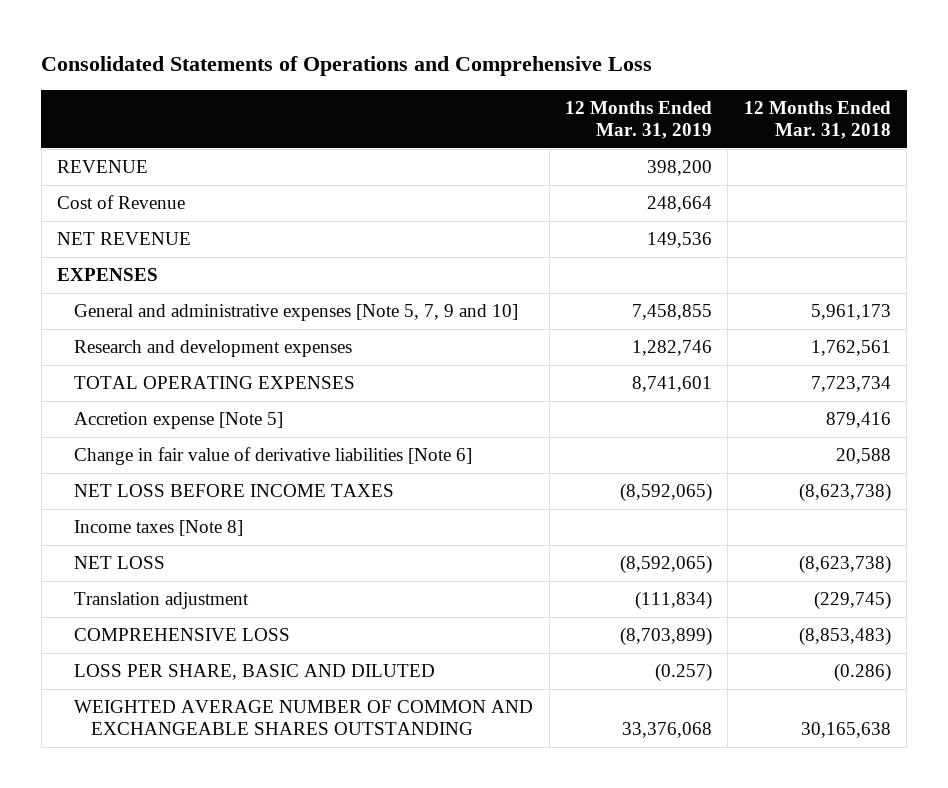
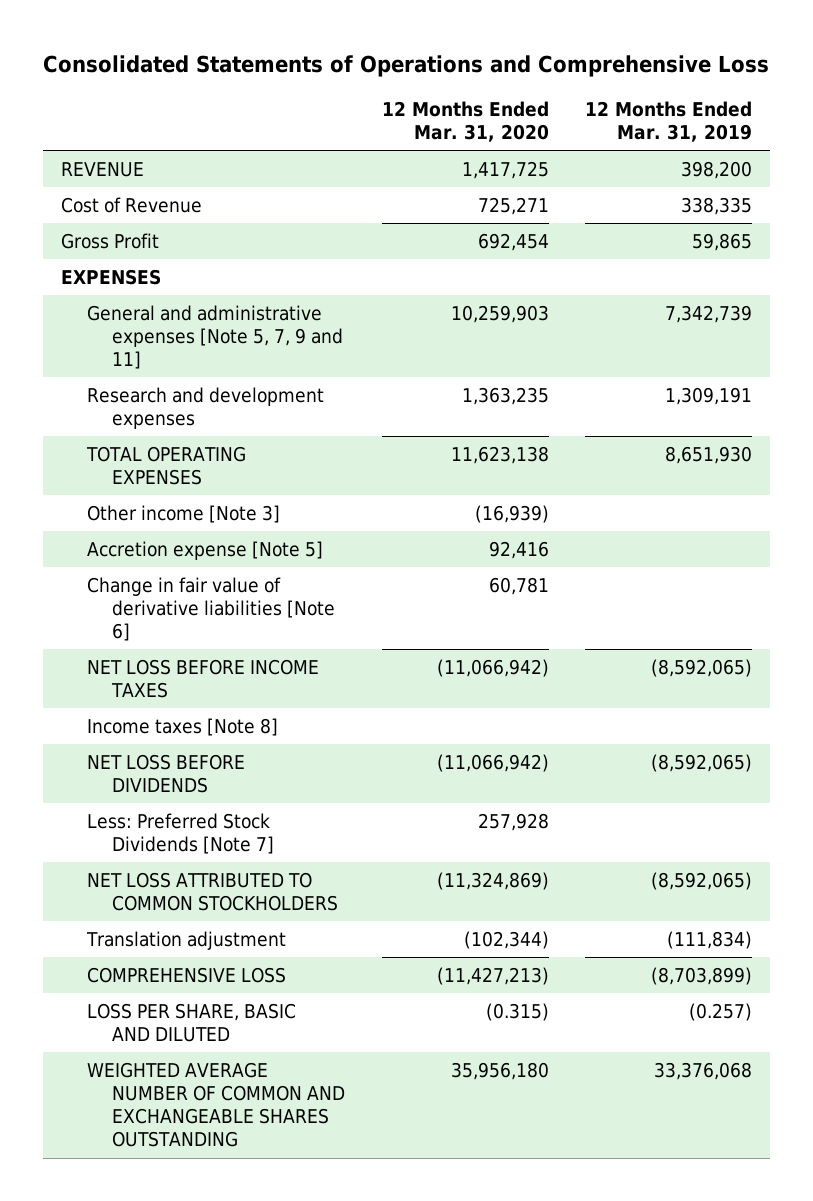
[743,101,891,139] 12 Months Ended Mar. 31, 2018 -> none
none -> [381,101,549,143] 12 Months Ended Mar. 31, 2020
[57,232,192,246] NET REVENUE -> none
[647,196,713,213] 248,664 -> [680,197,752,216] 338,335
none -> [60,233,159,250] Gross Profit
[74,304,519,322] General and administrative expenses [Note 5, 7, 9 and 10] -> [86,305,344,370] General and administrative expenses [Note 5, 7, 9 and 11]
[632,304,713,321] 7,458,855 -> [664,305,752,324] 7,342,739
[632,340,713,357] 1,282,746 -> [664,387,752,406] 1,309,191
[632,376,713,393] 8,741,601 -> [664,446,752,465] 8,651,930
none -> [86,505,280,524] Other income [Note 3]
[74,556,166,570] NET LOSS -> [86,754,245,794] NET LOSS BEFORE DIVIDENDS
none -> [86,813,275,855] Less: Preferred Stock Dividends [Note 7]
none -> [86,872,339,912] NET LOSS ATTRIBUTED TO COMMON STOCKHOLDERS

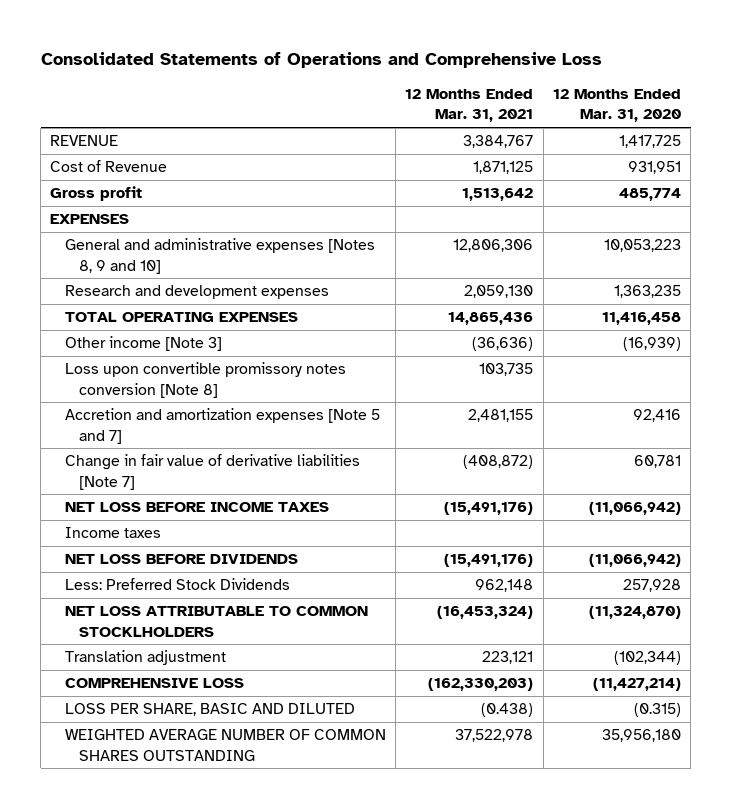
[584,101,752,143] 12 Months Ended Mar. 31, 2019 -> none
none -> [405,89,534,123] 12 Months Ended Mar. 31, 2021
[477,197,549,216] 725,271 -> [628,161,682,175] 931,951
[60,233,159,250] Gross Profit -> [50,186,143,202] Gross profit
[477,233,549,252] 692,454 -> [619,188,682,202] 485,774
[86,305,344,370] General and administrative expenses [Note 5, 7, 9 and 11] -> [64,238,375,274] General and administrative expenses [Notes 8, 9 and 10]
[450,305,549,324] 10,259,903 -> [604,239,682,253] 10,053,223
[450,446,549,465] 11,623,138 -> [602,312,682,326] 11,416,458
none -> [64,362,346,398] Loss upon convertible promissory notes conversion [Note 8]
[86,541,323,561] Accretion expense [Note 5] -> [64,408,380,444] Accretion and amortization expenses [Note 5 and 7]
[86,577,336,642] Change in fair value of derivative liabilities [Note 6] -> [64,454,360,490] Change in fair value of derivative liabilities [Note 7]
[86,718,278,737] Income taxes [Note 8] -> [64,527,161,539] Income taxes
[86,813,275,855] Less: Preferred Stock Dividends [Note 7] -> [64,578,290,591] Less: Preferred Stock Dividends
[86,872,339,912] NET LOSS ATTRIBUTED TO COMMON STOCKHOLDERS -> [64,606,368,637] NET LOSS ATTRIBUTABLE TO COMMON STOCKLHOLDERS
[436,872,549,891] (11,324,869) -> [589,606,682,620] (11,324,870)
[436,967,549,986] (11,427,213) -> [593,678,682,692] (11,427,214)
[86,1062,346,1148] WEIGHTED AVERAGE NUMBER OF COMMON AND EXCHANGEABLE SHARES OUTSTANDING -> [64,729,386,761] WEIGHTED AVERAGE NUMBER OF COMMON SHARES OUTSTANDING

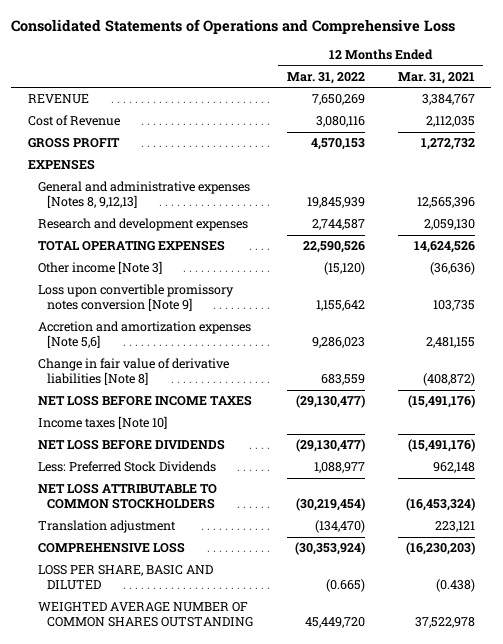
[553,89,682,123] 12 Months Ended Mar. 31, 2020 -> none
none -> [286,71,365,84] Mar. 31, 2022
[473,161,534,175] 1,871,125 -> [425,116,475,128] 2,112,035
[50,186,143,202] Gross profit -> [27,137,120,149] GROSS PROFIT
[462,188,534,202] 1,513,642 -> [420,138,475,151] 1,272,732
[64,238,375,274] General and administrative expenses [Notes 8, 9 and 10] -> [37,181,250,209] General and administrative expenses [Notes 8, 9,12,13]
[453,239,534,253] 12,806,306 -> [416,197,475,209] 12,565,396
[448,312,534,326] 14,865,436 -> [413,241,475,254] 14,624,526
[64,362,346,398] Loss upon convertible promissory notes conversion [Note 8] -> [37,284,234,312] Loss upon convertible promissory notes conversion [Note 9]
[64,408,380,444] Accretion and amortization expenses [Note 5 and 7] -> [37,321,251,349] Accretion and amortization expenses [Note 5,6]
[64,454,360,490] Change in fair value of derivative liabilities [Note 7] -> [37,358,229,386] Change in fair value of derivative liabilities [Note 8]
[64,527,161,539] Income taxes -> [37,416,167,430] Income taxes [Note 10]
[64,606,368,637] NET LOSS ATTRIBUTABLE TO COMMON STOCKLHOLDERS -> [37,483,217,510] NET LOSS ATTRIBUTABLE TO COMMON STOCKHOLDERS
[428,678,534,692] (162,330,203) -> [405,542,475,556] (16,230,203)

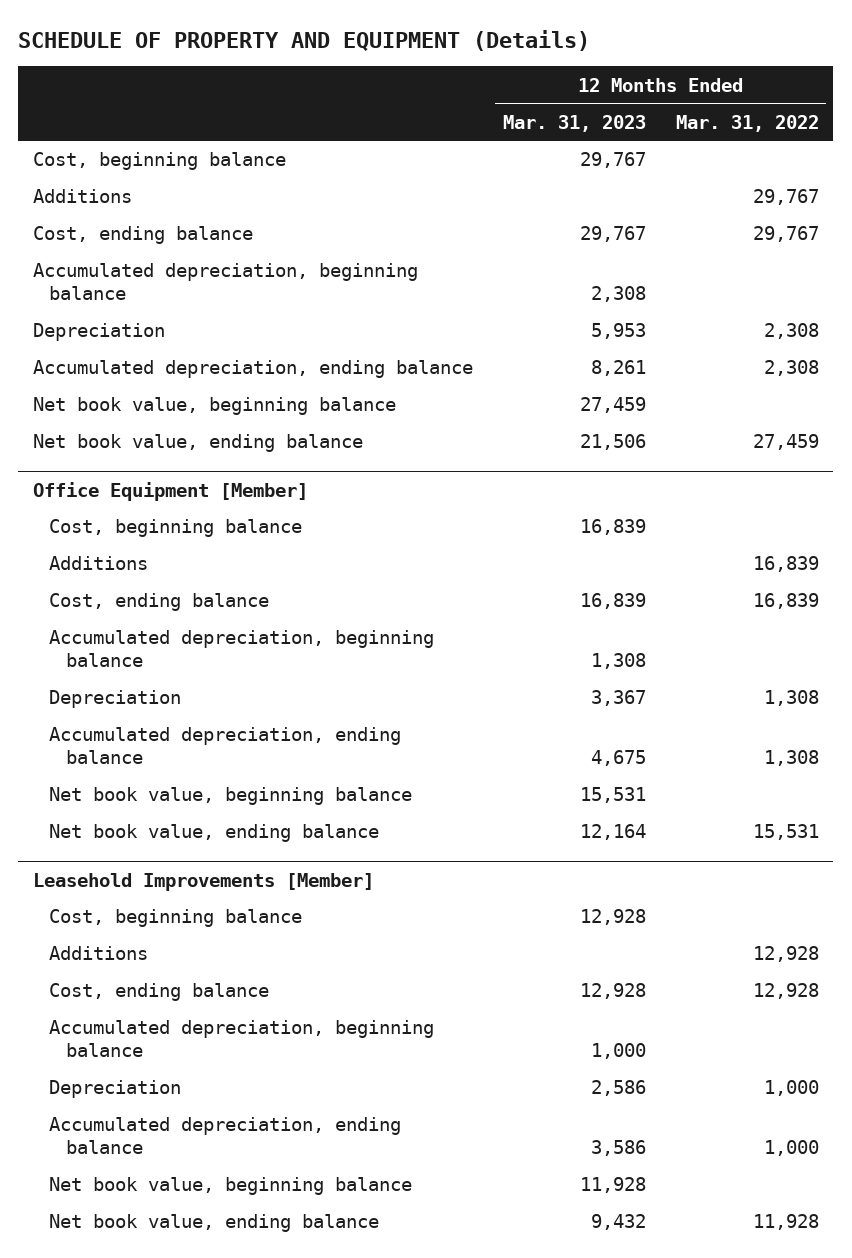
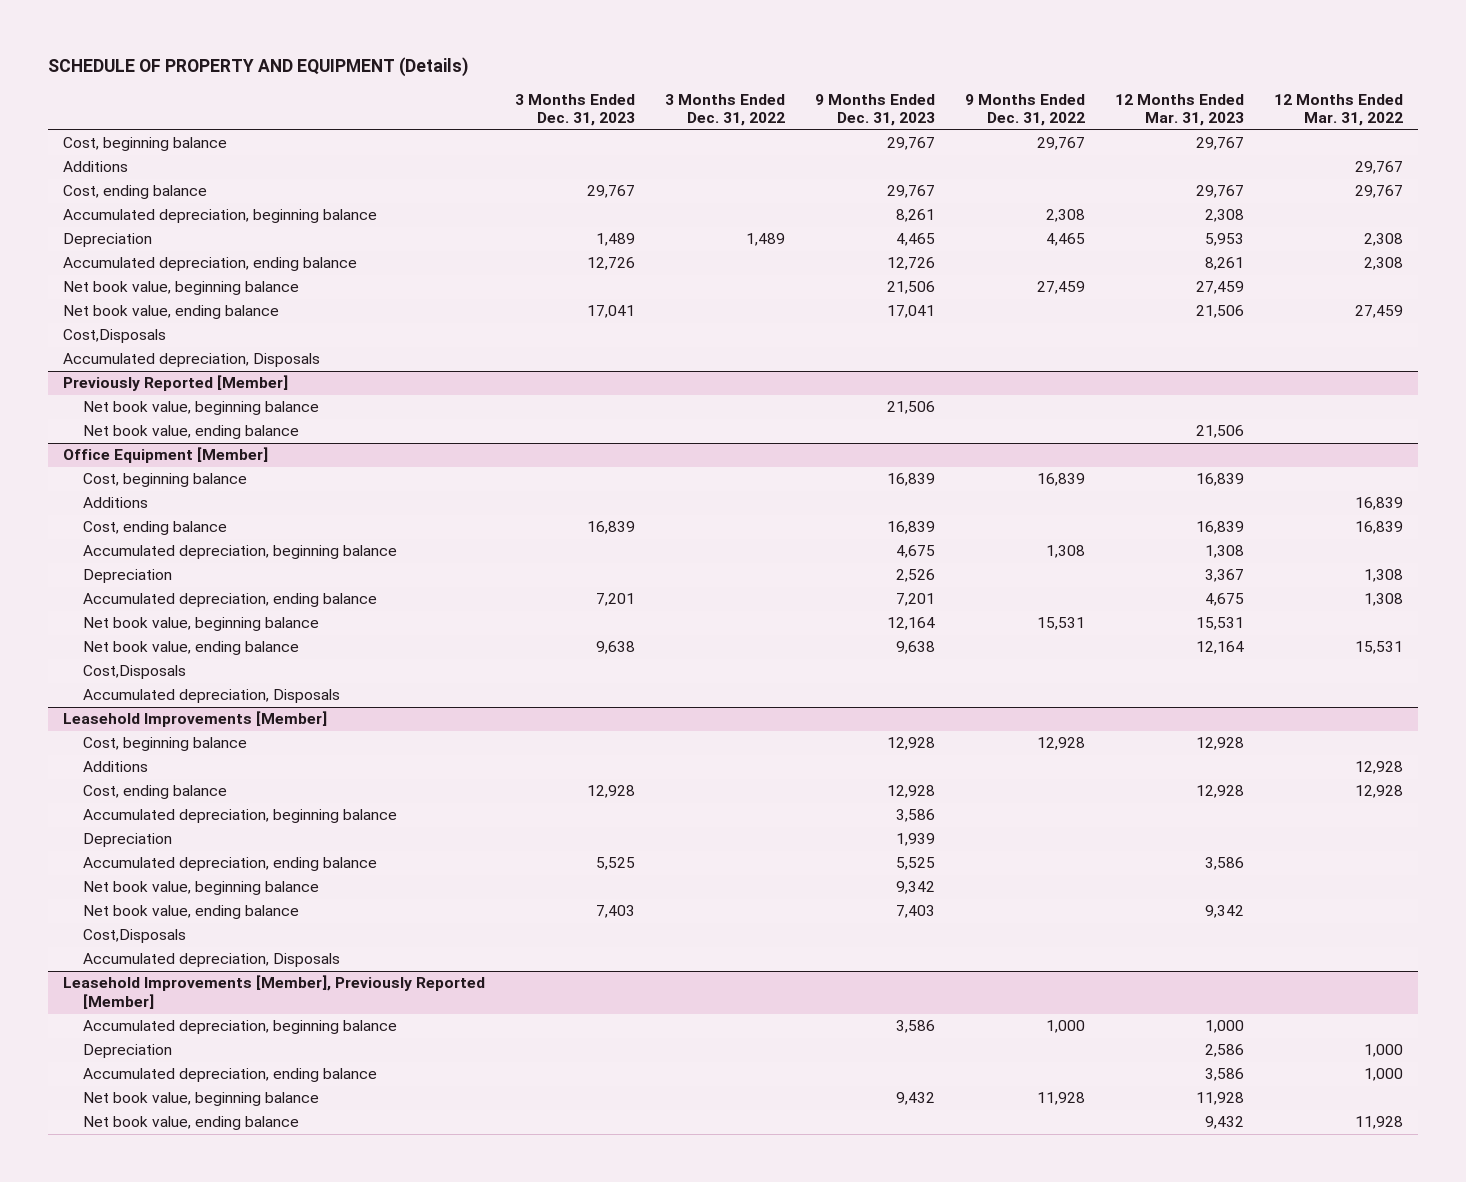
none -> [514,93,635,127] 3 Months Ended Dec. 31, 2023
none -> [664,93,785,127] 3 Months Ended Dec. 31, 2022
none -> [814,93,935,127] 9 Months Ended Dec. 31, 2023
none -> [964,93,1085,127] 9 Months Ended Dec. 31, 2022
none -> [62,329,166,344] Cost,Disposals
none -> [62,353,320,368] Accumulated depreciation, Disposals
none -> [62,375,288,392] Previously Reported [Member]
none -> [82,401,319,416] Net book value, beginning balance
none -> [82,425,299,440] Net book value, ending balance
none -> [82,665,186,680] Cost,Disposals
none -> [82,689,340,704] Accumulated depreciation, Disposals
none -> [82,809,397,824] Accumulated depreciation, beginning balance
none -> [82,833,172,848] Depreciation
none -> [82,857,377,872] Accumulated depreciation, ending balance
none -> [82,881,319,896] Net book value, beginning balance
none -> [82,905,299,920] Net book value, ending balance
none -> [82,929,186,944] Cost,Disposals
none -> [82,953,340,968] Accumulated depreciation, Disposals
none -> [62,975,485,1010] Leasehold Improvements [Member], Previously Reported [Member]

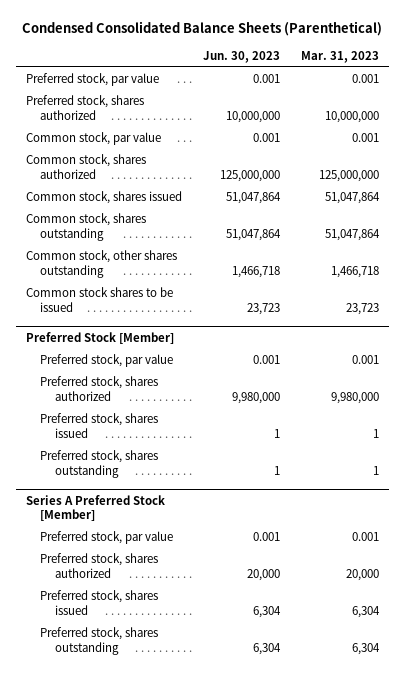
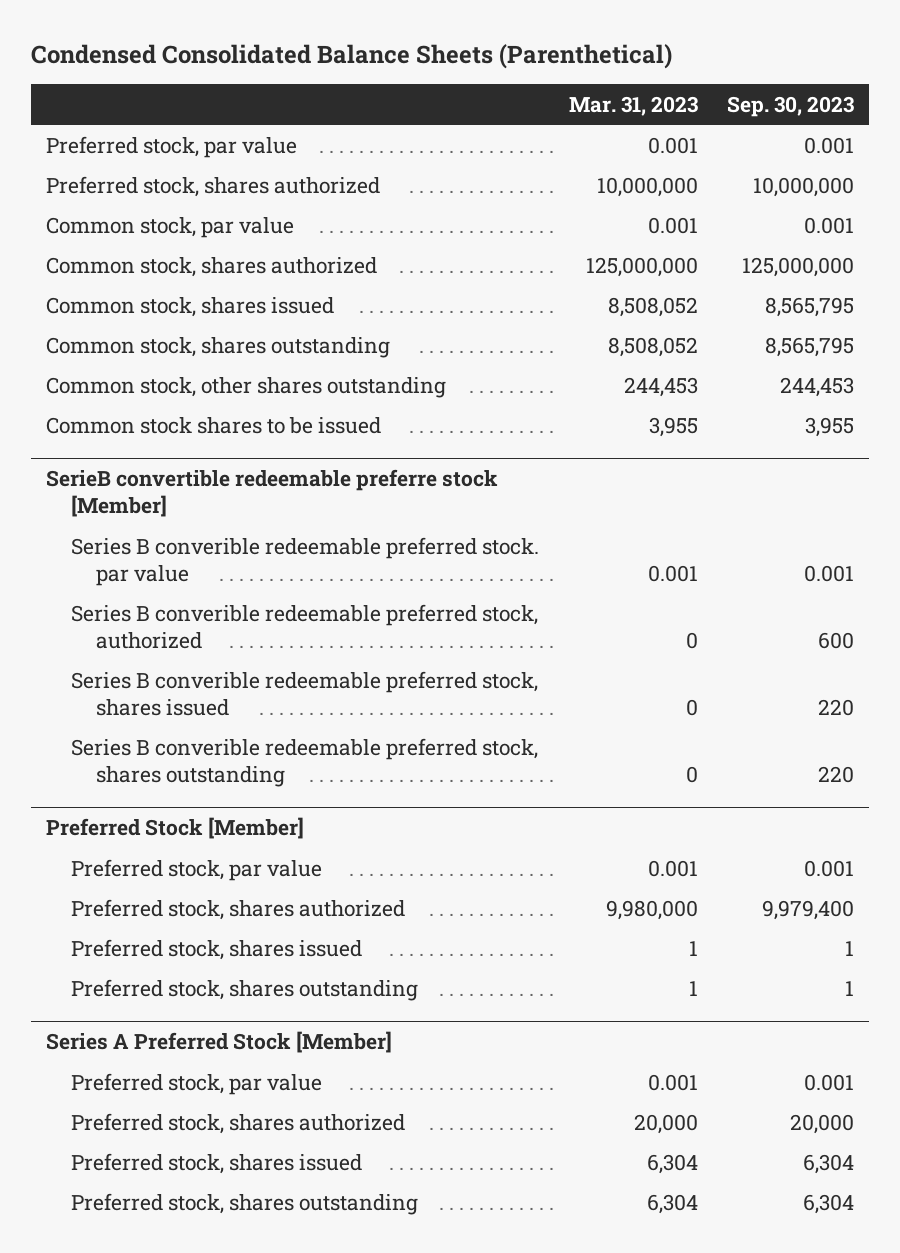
[202,50,280,63] Jun. 30, 2023 -> none
none -> [727,95,855,117] Sep. 30, 2023
[324,192,380,205] 51,047,864 -> [607,296,698,317] 8,508,052
[324,228,380,241] 51,047,864 -> [607,336,698,357] 8,508,052
[330,265,379,278] 1,466,718 -> [623,376,698,397] 244,453
[345,302,379,315] 23,723 -> [648,416,698,437] 3,955
none -> [45,469,498,518] SerieB convertible redeemable preferre stock [Member]
none -> [70,536,539,586] Series B converible redeemable preferred stock. par value
none -> [70,603,538,649] Series B converible redeemable preferred stock, authorized
none -> [70,670,538,716] Series B converible redeemable preferred stock, shares issued
none -> [70,737,538,787] Series B converible redeemable preferred stock, shares outstanding

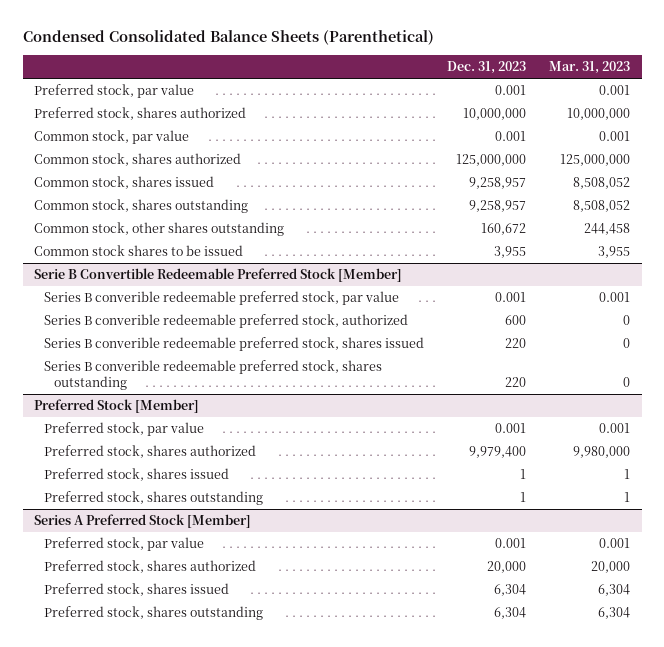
[727,95,855,117] Sep. 30, 2023 -> none
none -> [447,60,527,74] Dec. 31, 2023
[623,376,698,397] 244,453 -> [584,223,631,236] 244,458
[45,469,498,518] SerieB convertible redeemable preferre stock [Member] -> [34,268,403,283] Serie B Convertible Redeemable Preferred Stock [Member]
[70,536,539,586] Series B converible redeemable preferred stock. par value -> [44,291,400,306] Series B converible redeemable preferred stock, par value

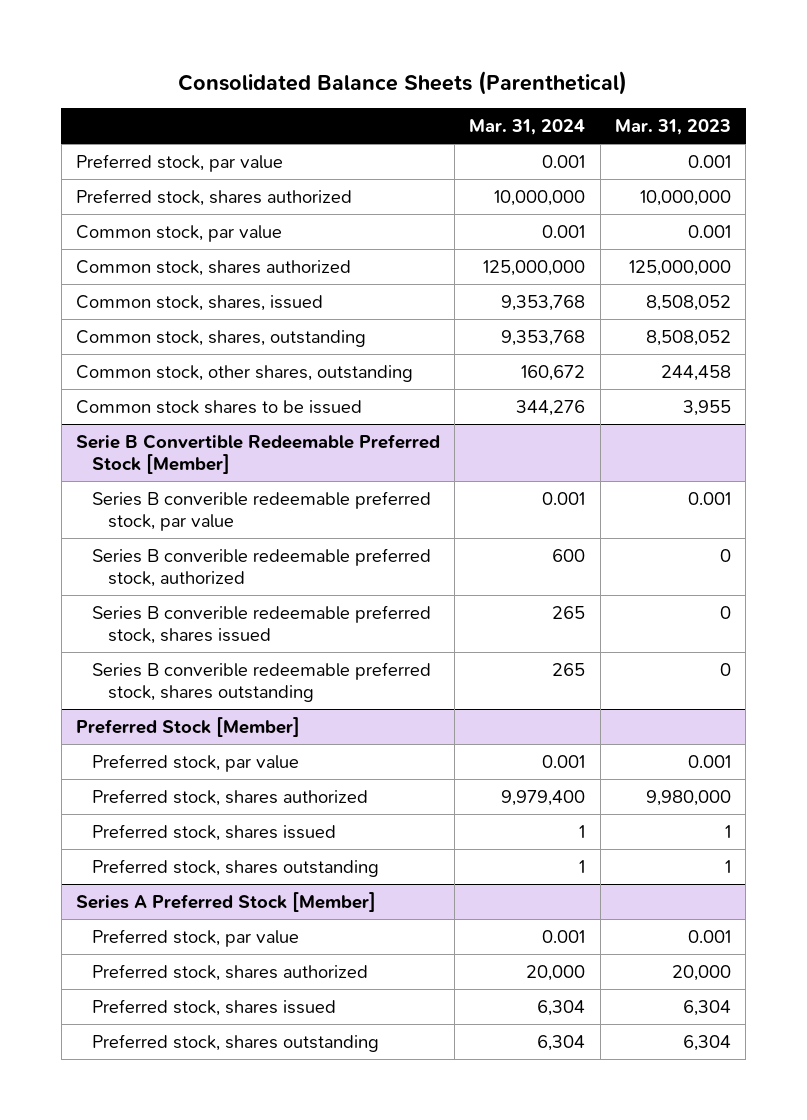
[22,30,434,46] Condensed Consolidated Balance Sheets (Parenthetical) -> [178,70,628,95] Consolidated Balance Sheets (Parenthetical)
[447,60,527,74] Dec. 31, 2023 -> none
none -> [469,119,586,136] Mar. 31, 2024
[34,176,215,190] Common stock, shares issued -> [75,294,323,311] Common stock, shares, issued
[34,199,249,214] Common stock, shares outstanding -> [75,329,366,347] Common stock, shares, outstanding
[34,222,285,237] Common stock, other shares outstanding -> [75,364,413,382] Common stock, other shares, outstanding

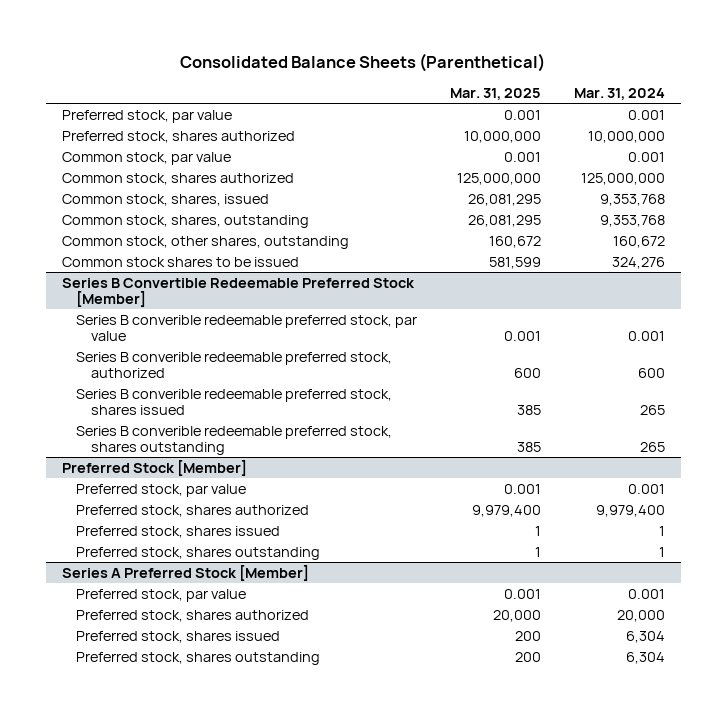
[614,119,731,136] Mar. 31, 2023 -> none
none -> [450,87,542,100] Mar. 31, 2025
[516,399,586,416] 344,276 -> [611,256,665,269] 324,276
[75,433,440,475] Serie B Convertible Redeemable Preferred Stock [Member] -> [61,277,415,308] Series B Convertible Redeemable Preferred Stock [Member]

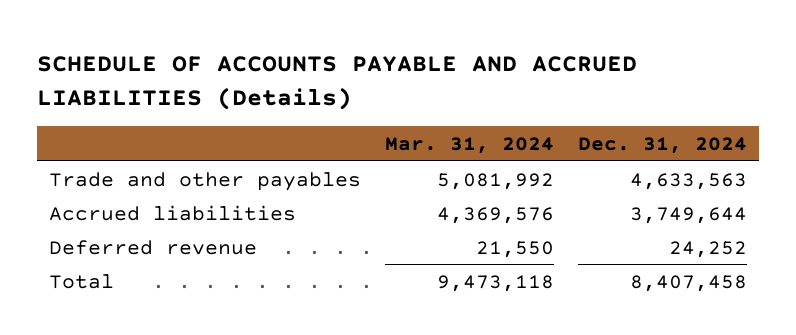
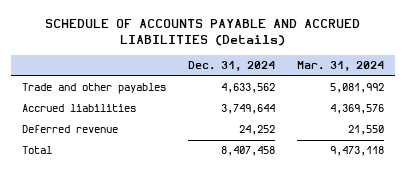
[629,172,747,190] 4,633,563 -> [221,83,276,94] 4,633,562

